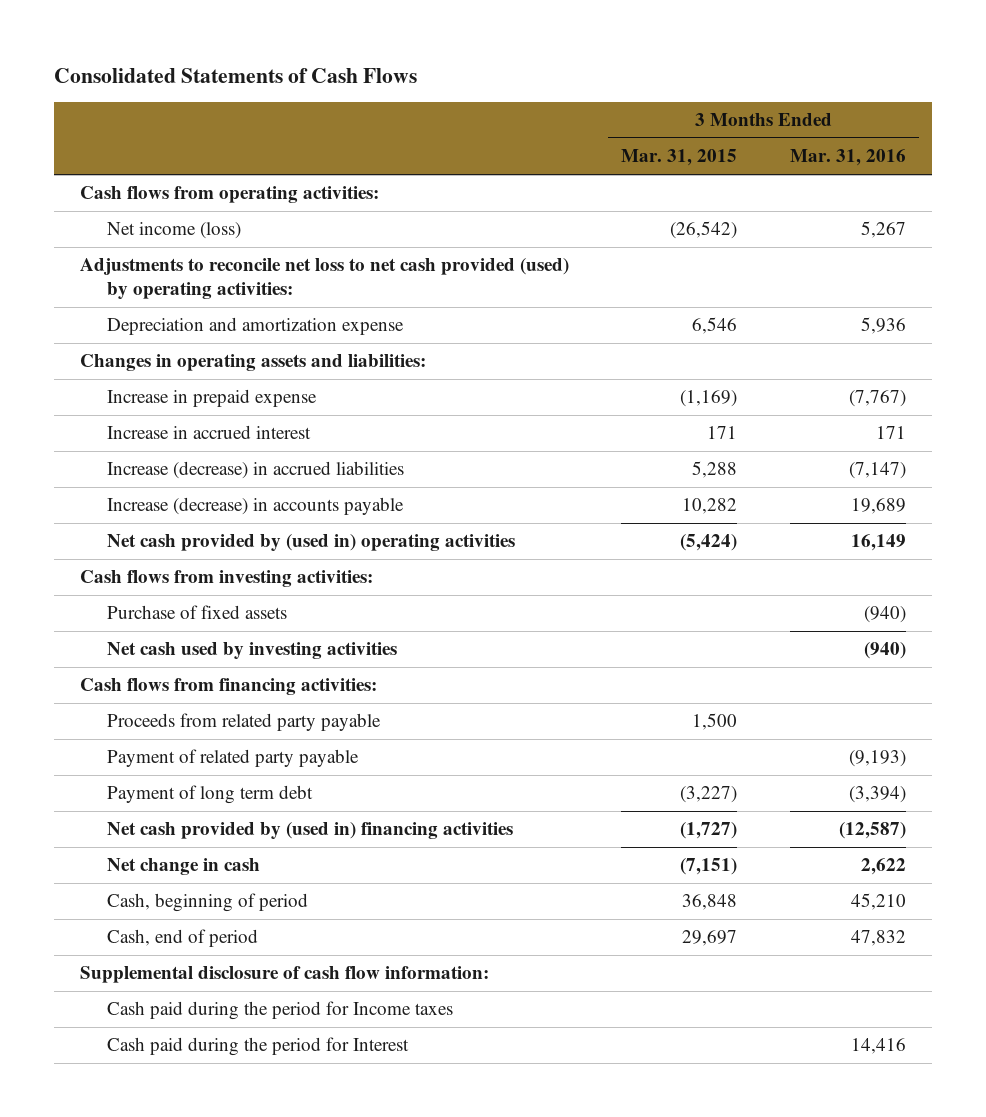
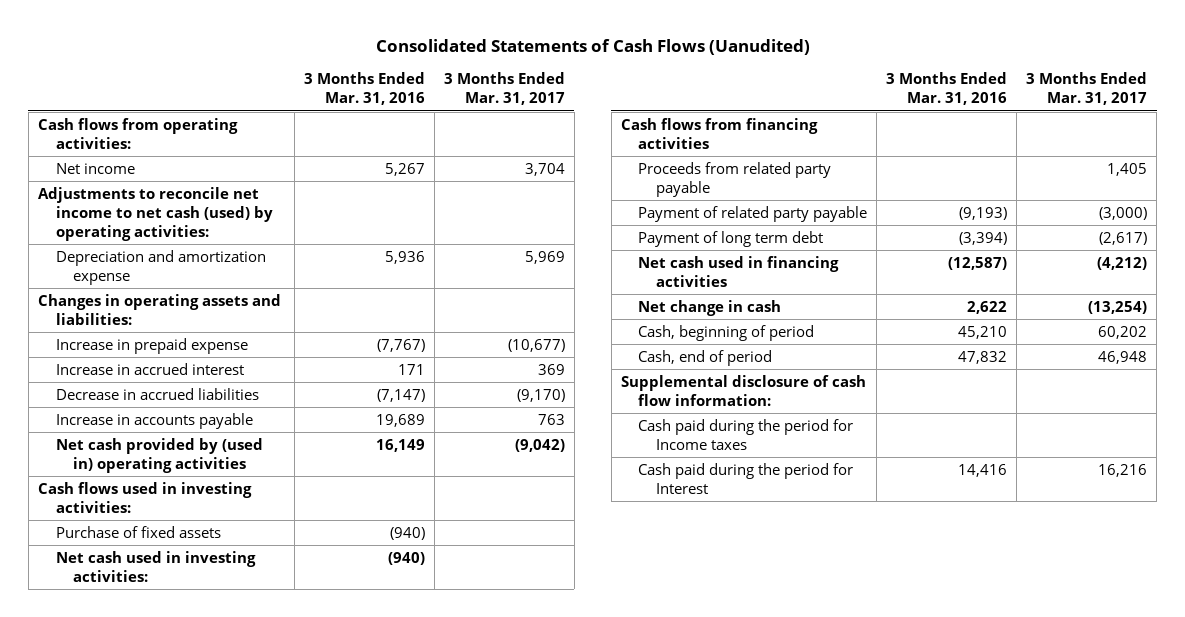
[53,67,417,83] Consolidated Statements of Cash Flows -> [375,38,810,55] Consolidated Statements of Cash Flows (Uanudited)
[621,149,738,167] Mar. 31, 2015 -> none
none -> [443,72,565,106] 3 Months Ended Mar. 31, 2017
[106,222,241,240] Net income (loss) -> [55,162,135,174] Net income
[79,258,569,300] Adjustments to reconcile net loss to net cash provided (used) by operating activities: -> [37,186,273,241] Adjustments to reconcile net income to net cash (used) by operating activities:
[106,461,404,480] Increase (decrease) in accrued liabilities -> [55,387,259,400] Decrease in accrued liabilities
[106,497,404,516] Increase (decrease) in accounts payable -> [55,412,253,429] Increase in accounts payable
[79,570,373,588] Cash flows from investing activities: -> [37,481,252,513] Cash flows used in investing activities:
[106,642,397,660] Net cash used by investing activities -> [55,550,256,582] Net cash used in investing activities:
[79,678,377,696] Cash flows from financing activities: -> [620,117,818,149] Cash flows from financing activities
[106,822,513,840] Net cash provided by (used in) financing activities -> [638,255,840,287] Net cash used in financing activities

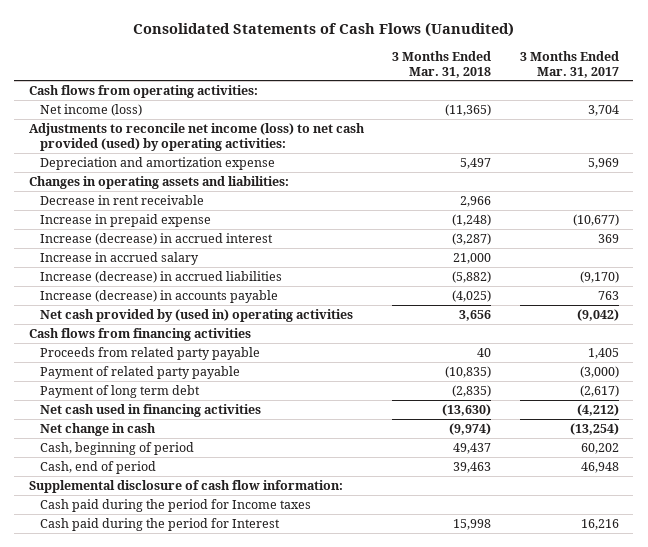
[303,72,425,106] 3 Months Ended Mar. 31, 2016 -> none
none -> [392,50,492,78] 3 Months Ended Mar. 31, 2018
[55,162,135,174] Net income -> [40,104,143,117] Net income (loss)
[37,186,273,241] Adjustments to reconcile net income to net cash (used) by operating activities: -> [28,123,365,151] Adjustments to reconcile net income (loss) to net cash provided (used) by operating activities:
none -> [40,195,205,206] Decrease in rent receivable
[55,362,244,375] Increase in accrued interest -> [40,233,274,246] Increase (decrease) in accrued interest
none -> [40,252,200,266] Increase in accrued salary
[55,387,259,400] Decrease in accrued liabilities -> [40,271,283,284] Increase (decrease) in accrued liabilities
[55,412,253,429] Increase in accounts payable -> [40,290,279,304] Increase (decrease) in accounts payable
[37,481,252,513] Cash flows used in investing activities: -> none
[55,525,221,538] Purchase of fixed assets -> none
[55,550,256,582] Net cash used in investing activities: -> none

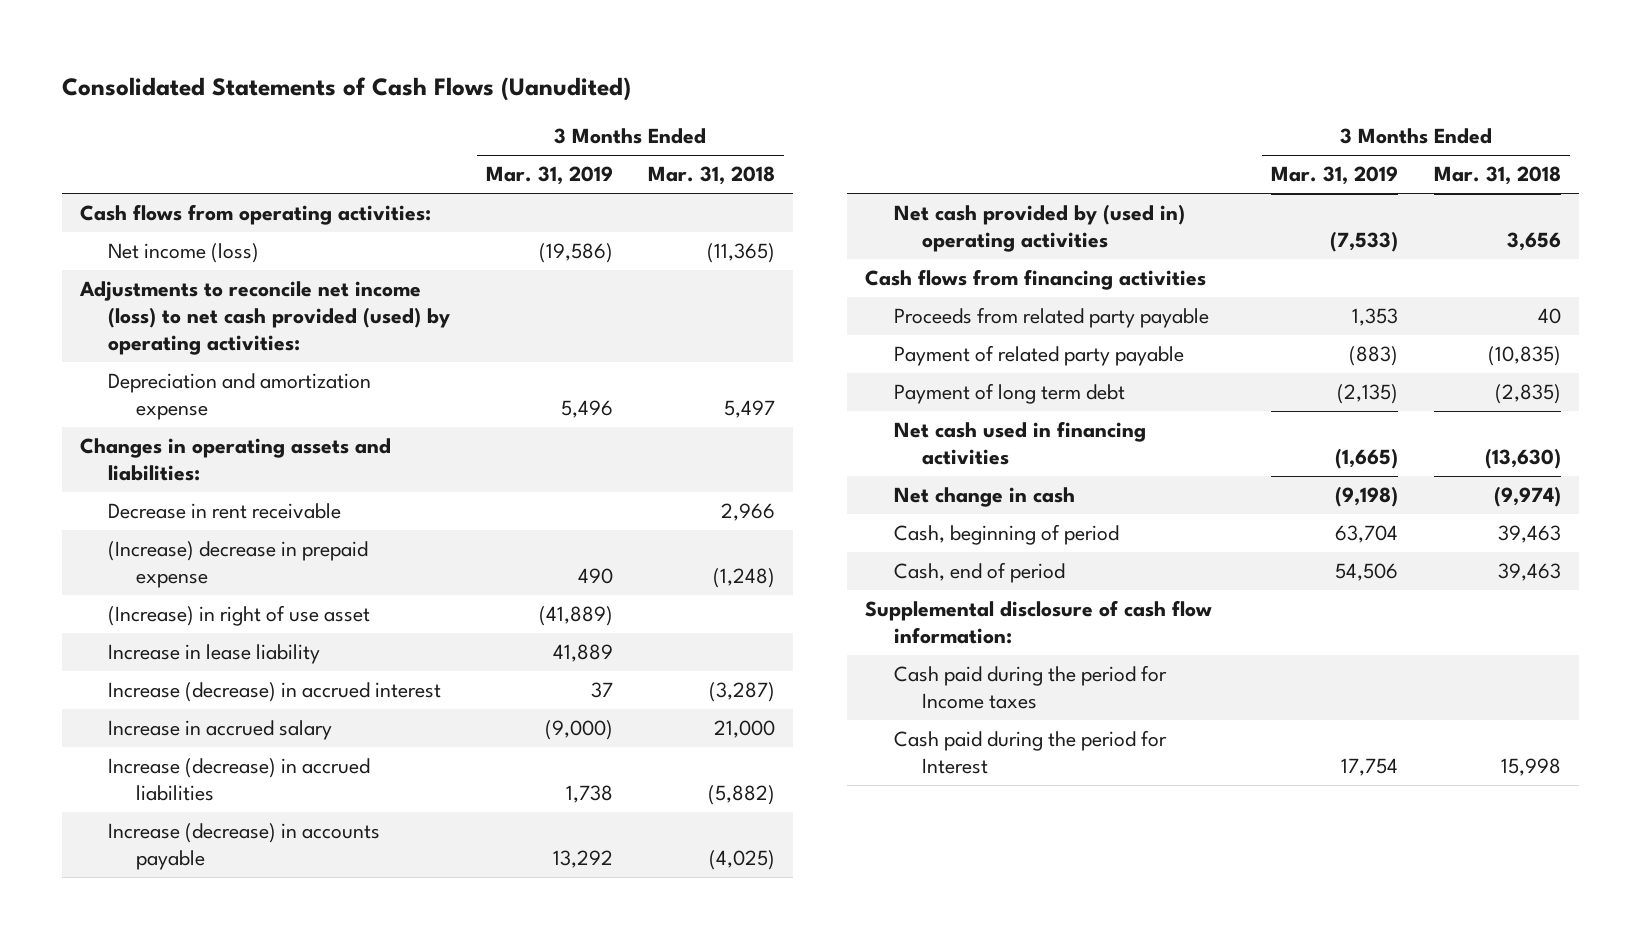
[519,50,619,78] 3 Months Ended Mar. 31, 2017 -> none
none -> [485,166,613,186] Mar. 31, 2019
[40,214,212,228] Increase in prepaid expense -> [107,541,368,589] (Increase) decrease in prepaid expense
none -> [107,605,370,627] (Increase) in right of use asset
none -> [107,644,320,665] Increase in lease liability
[453,443,492,455] 49,437 -> [1498,525,1562,544] 39,463

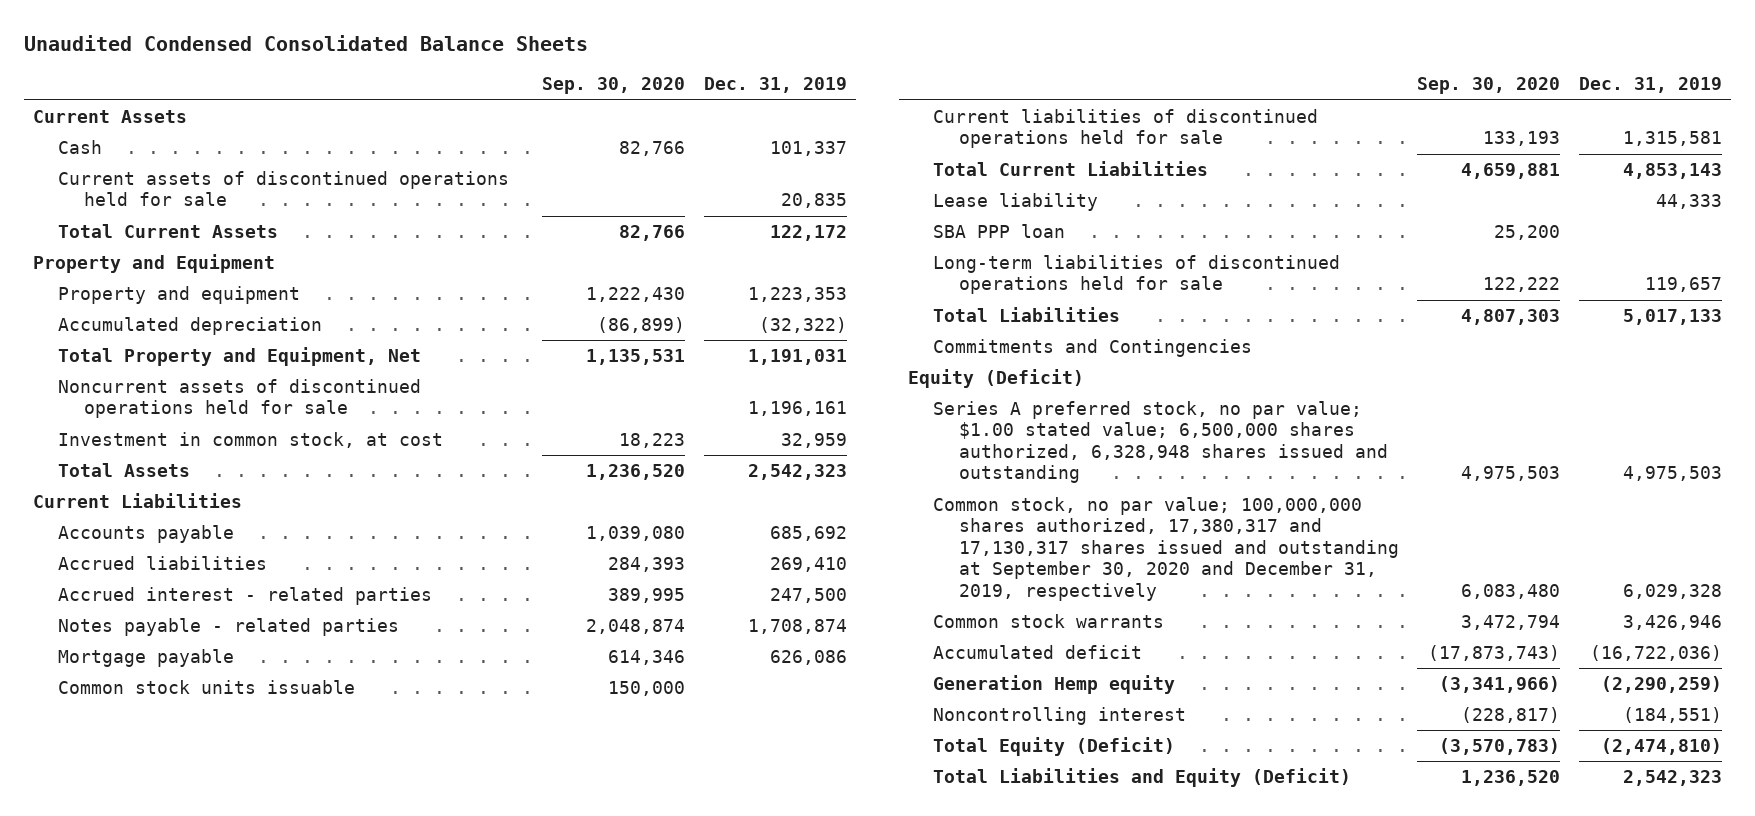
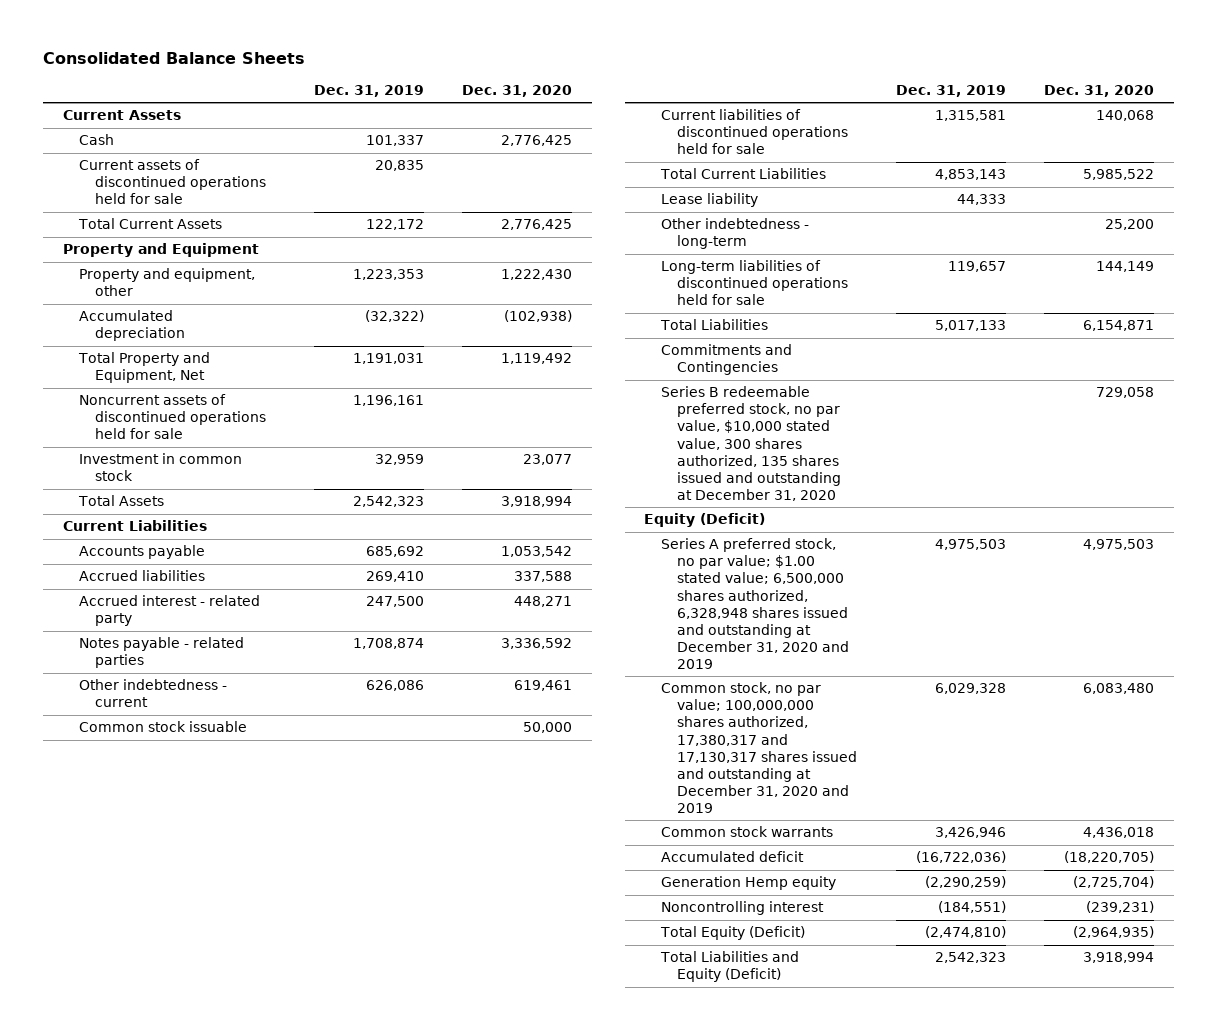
[24,34,589,51] Unaudited Condensed Consolidated Balance Sheets -> [43,52,306,65] Consolidated Balance Sheets
[542,77,686,95] Sep. 30, 2020 -> none
none -> [462,84,573,97] Dec. 31, 2020
[58,286,301,305] Property and equipment -> [78,268,255,297] Property and equipment, other
[58,432,444,449] Investment in common stock, at cost -> [78,453,242,482] Investment in common stock
[58,587,433,606] Accrued interest - related parties -> [78,595,260,627] Accrued interest - related party
[58,649,235,668] Mortgage payable -> [78,679,227,708] Other indebtedness - current
[58,680,356,695] Common stock units issuable -> [78,721,247,733] Common stock issuable
[933,224,1066,239] SBA PPP loan -> none
none -> [660,218,809,250] Other indebtedness - long-term
none -> [660,386,842,501] Series B redeemable preferred stock, no par value, $10,000 stated value, 300 shares authorized, 135 shares issued and outstanding at December 31, 2020
[933,401,1388,484] Series A preferred stock, no par value; $1.00 stated value; 6,500,000 shares authorized, 6,328,948 shares issued and outstanding -> [660,538,850,670] Series A preferred stock, no par value; $1.00 stated value; 6,500,000 shares authorized, 6,328,948 shares issued and outstanding at December 31, 2020 and 2019
[933,497,1399,601] Common stock, no par value; 100,000,000 shares authorized, 17,380,317 and 17,130,317 shares issued and outstanding at September 30, 2020 and December 31, 2019, respectively -> [660,682,858,814] Common stock, no par value; 100,000,000 shares authorized, 17,380,317 and 17,130,317 shares issued and outstanding at December 31, 2020 and 2019

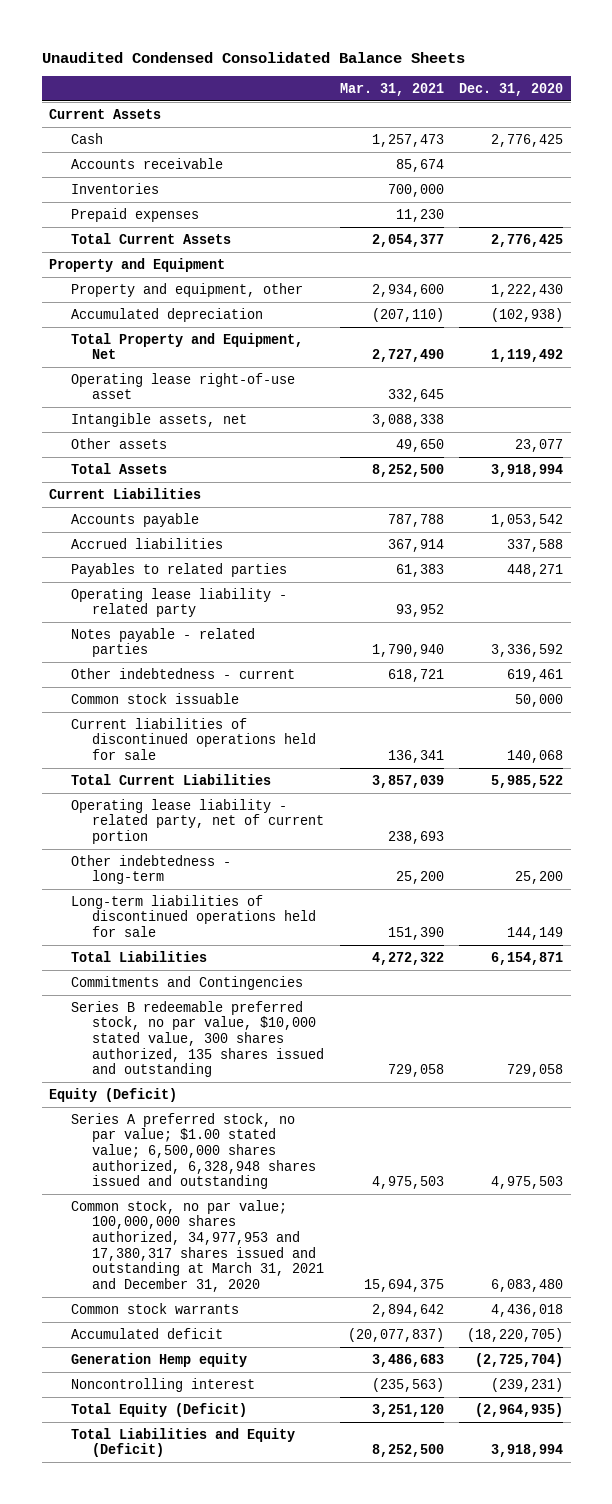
[43,52,306,65] Consolidated Balance Sheets -> [41,51,465,63] Unaudited Condensed Consolidated Balance Sheets
[313,84,424,97] Dec. 31, 2019 -> none
none -> [339,83,444,97] Mar. 31, 2021
[78,159,267,205] Current assets of discontinued operations held for sale -> none
none -> [70,157,223,169] Accounts receivable
none -> [70,182,159,194] Inventories
none -> [70,207,199,222] Prepaid expenses
[78,394,267,440] Noncurrent assets of discontinued operations held for sale -> none
none -> [70,372,295,400] Operating lease right-of-use asset
none -> [70,412,247,427] Intangible assets, net
[78,453,242,482] Investment in common stock -> [70,437,167,449] Other assets
[78,595,260,627] Accrued interest - related party -> [70,562,287,577] Payables to related parties
none -> [70,587,287,618] Operating lease liability - related party
[660,193,758,208] Lease liability -> none
none -> [70,798,325,844] Operating lease liability - related party, net of current portion
[660,386,842,501] Series B redeemable preferred stock, no par value, $10,000 stated value, 300 shares authorized, 135 shares issued and outstanding at December 31, 2020 -> [70,1000,325,1078] Series B redeemable preferred stock, no par value, $10,000 stated value, 300 shares authorized, 135 shares issued and outstanding
[660,538,850,670] Series A preferred stock, no par value; $1.00 stated value; 6,500,000 shares authorized, 6,328,948 shares issued and outstanding at December 31, 2020 and 2019 -> [70,1112,317,1190] Series A preferred stock, no par value; $1.00 stated value; 6,500,000 shares authorized, 6,328,948 shares issued and outstanding
[660,682,858,814] Common stock, no par value; 100,000,000 shares authorized, 17,380,317 and 17,130,317 shares issued and outstanding at December 31, 2020 and 2019 -> [70,1199,325,1292] Common stock, no par value; 100,000,000 shares authorized, 34,977,953 and 17,380,317 shares issued and outstanding at March 31, 2021 and December 31, 2020

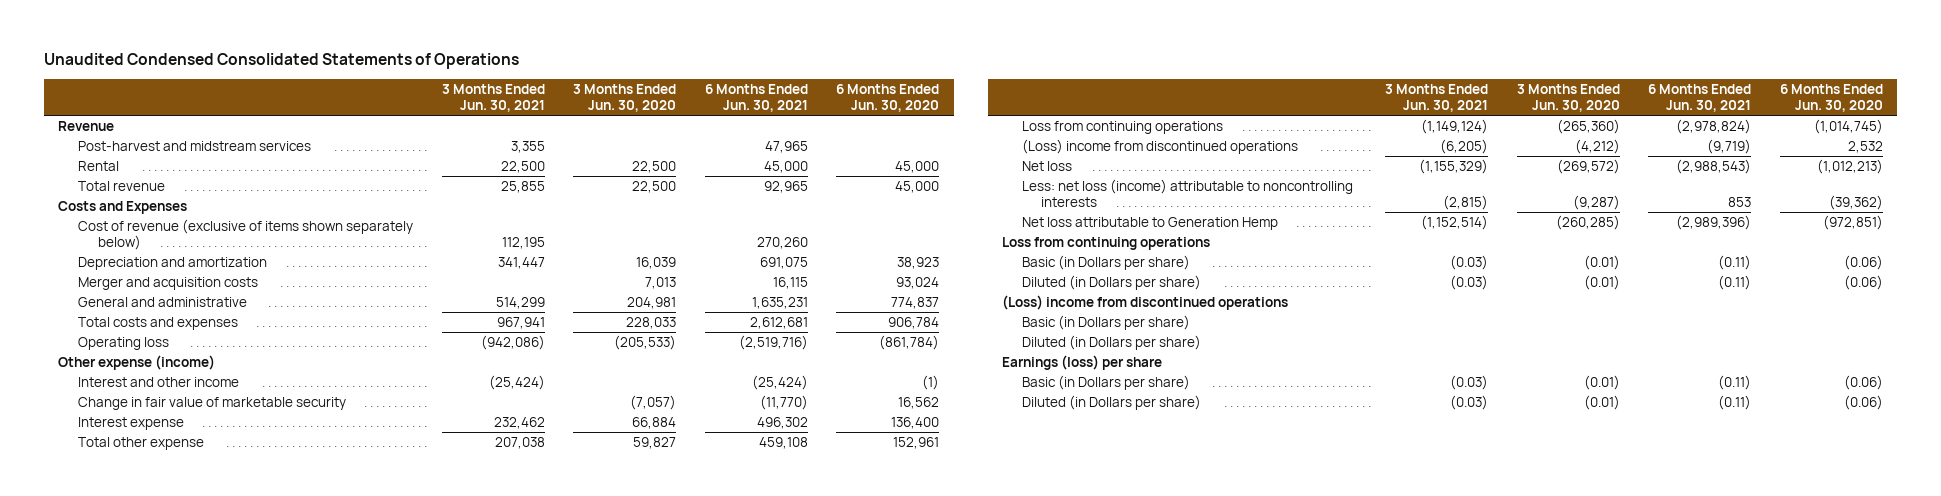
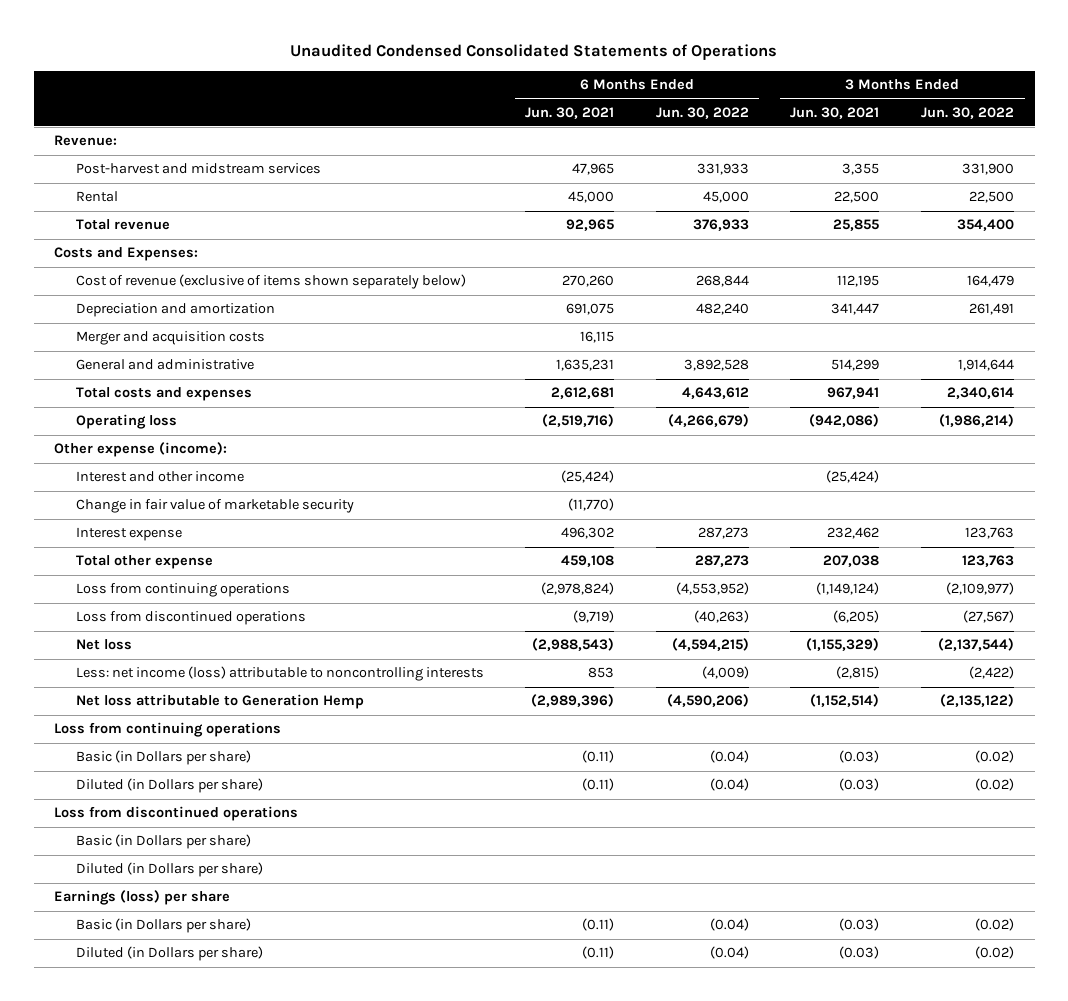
[573,83,677,113] 3 Months Ended Jun. 30, 2020 -> none
[836,83,940,113] 6 Months Ended Jun. 30, 2020 -> none
none -> [655,106,749,119] Jun. 30, 2022
none -> [921,106,1015,119] Jun. 30, 2022
[58,120,115,131] Revenue -> [54,135,118,147] Revenue:
[58,200,188,214] Costs and Expenses -> [54,247,199,262] Costs and Expenses:
[58,354,216,370] Other expense (income) -> [54,442,228,458] Other expense (income):
[1021,138,1298,154] (Loss) income from discontinued operations -> [75,611,306,626] Loss from discontinued operations
[1021,178,1353,208] Less: net loss (income) attributable to noncontrolling interests -> [75,666,484,682] Less: net income (loss) attributable to noncontrolling interests
[1002,294,1289,310] (Loss) income from discontinued operations -> [54,806,299,822] Loss from discontinued operations

